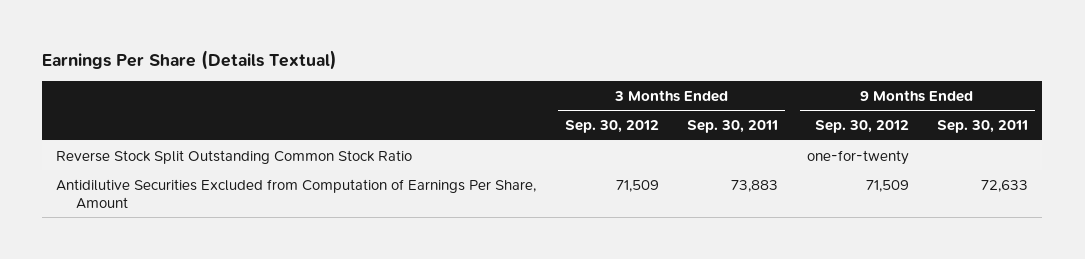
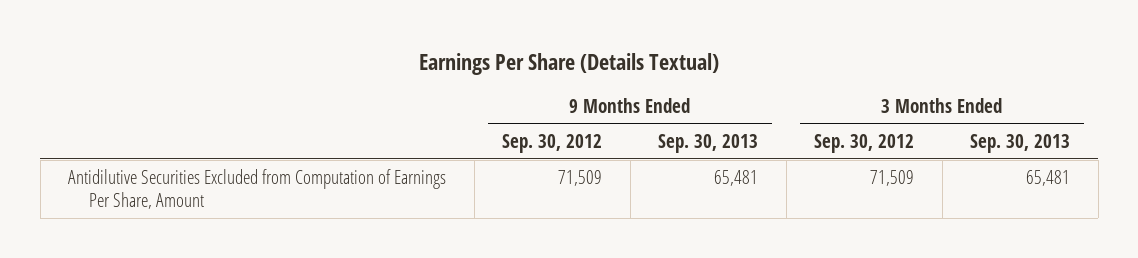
[687,120,779,134] Sep. 30, 2011 -> none
[937,120,1029,134] Sep. 30, 2011 -> none
none -> [658,134,759,154] Sep. 30, 2013
none -> [970,134,1071,154] Sep. 30, 2013
[56,149,413,164] Reverse Stock Split Outstanding Common Stock Ratio -> none

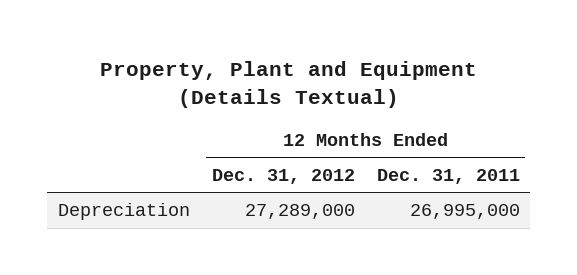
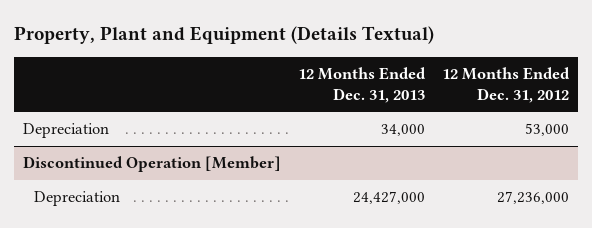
[376,168,520,184] Dec. 31, 2011 -> none
none -> [298,66,427,104] 12 Months Ended Dec. 31, 2013
[244,204,355,220] 27,289,000 -> [525,123,570,137] 53,000
none -> [22,156,281,173] Discontinued Operation [Member]
none -> [34,191,121,207] Depreciation

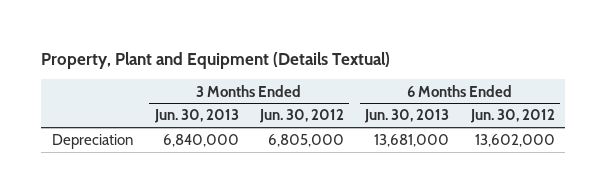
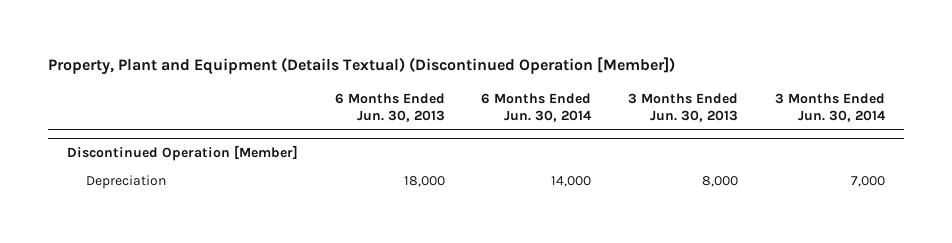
[41,51,391,69] Property, Plant and Equipment (Details Textual) -> [48,57,676,76] Property, Plant and Equipment (Details Textual) (Discontinued Operation [Member])
[258,109,344,124] Jun. 30, 2012 -> none
[469,109,555,124] Jun. 30, 2012 -> none
none -> [481,92,593,122] 6 Months Ended Jun. 30, 2014
none -> [775,92,887,122] 3 Months Ended Jun. 30, 2014
none -> [66,144,298,161] Discontinued Operation [Member]
[162,134,239,148] 6,840,000 -> [702,176,739,188] 8,000
[374,134,450,148] 13,681,000 -> [403,176,445,188] 18,000

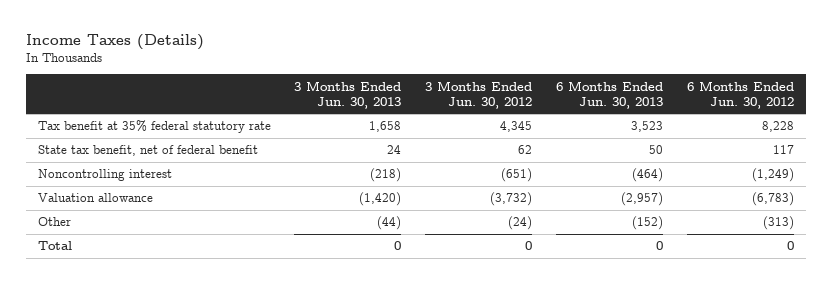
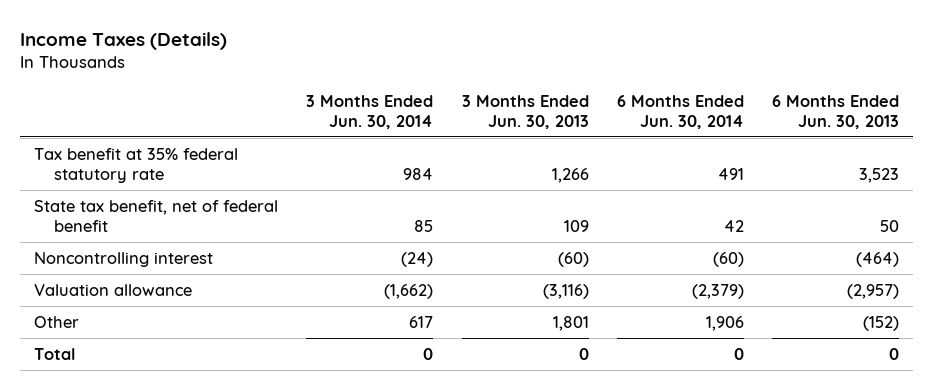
[425,80,533,109] 3 Months Ended Jun. 30, 2012 -> none
[686,80,794,109] 6 Months Ended Jun. 30, 2012 -> none
none -> [306,94,434,129] 3 Months Ended Jun. 30, 2014
none -> [616,94,744,129] 6 Months Ended Jun. 30, 2014
[369,121,402,133] 1,658 -> [551,167,589,183] 1,266
[387,145,402,155] 24 -> [563,219,589,232] 109
[370,168,402,183] (218) -> [557,252,589,268] (60)
[359,192,402,207] (1,420) -> [542,284,589,300] (3,116)
[377,216,402,231] (44) -> [552,316,589,332] 1,801

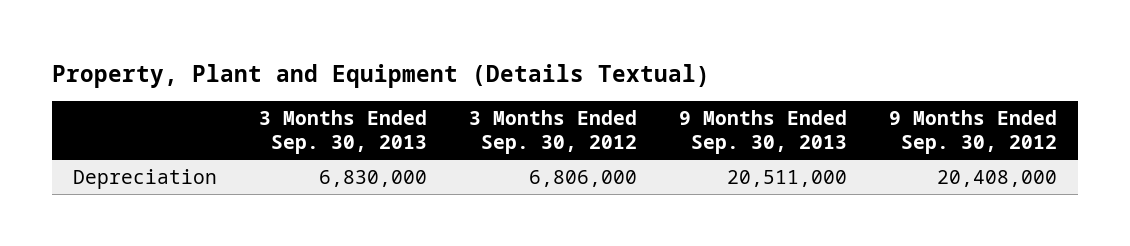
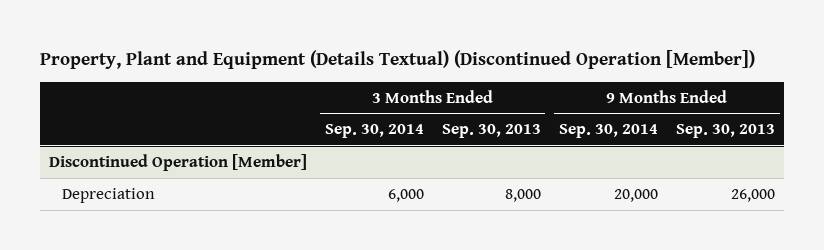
[51,63,710,88] Property, Plant and Equipment (Details Textual) -> [39,50,755,70] Property, Plant and Equipment (Details Textual) (Discontinued Operation [Member])
[468,110,637,155] 3 Months Ended Sep. 30, 2012 -> none
[889,110,1058,155] 9 Months Ended Sep. 30, 2012 -> none
none -> [324,124,424,139] Sep. 30, 2014
none -> [558,124,658,139] Sep. 30, 2014
none -> [48,153,307,171] Discontinued Operation [Member]
[318,169,427,187] 6,830,000 -> [504,188,541,202] 8,000
[727,169,848,187] 20,511,000 -> [730,188,775,202] 26,000

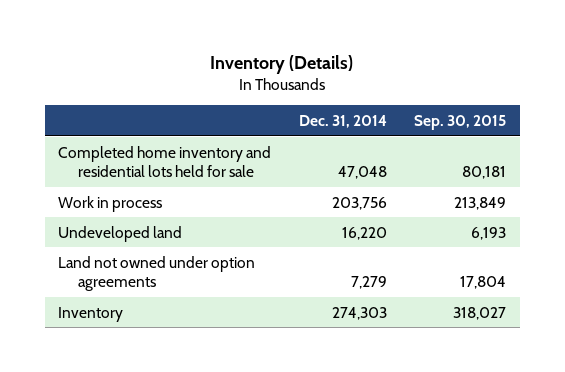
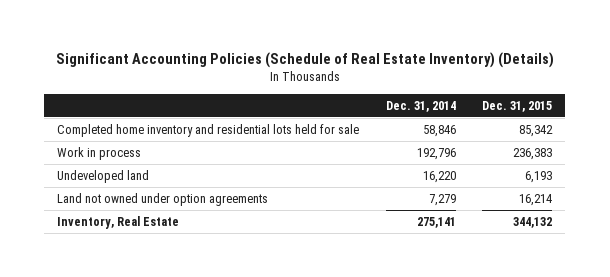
[210,54,354,74] Inventory (Details) -> [55,51,554,68] Significant Accounting Policies (Schedule of Real Estate Inventory) (Details)
[414,114,507,130] Sep. 30, 2015 -> none
none -> [482,100,553,112] Dec. 31, 2015
[337,165,387,179] 47,048 -> [422,124,456,137] 58,846
[331,196,387,210] 203,756 -> [416,147,456,160] 192,796
[58,306,124,322] Inventory -> [57,215,180,229] Inventory, Real Estate
[331,306,387,320] 274,303 -> [416,216,456,228] 275,141

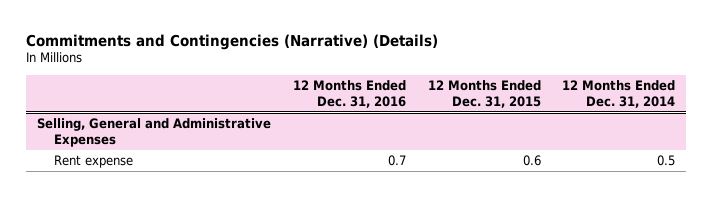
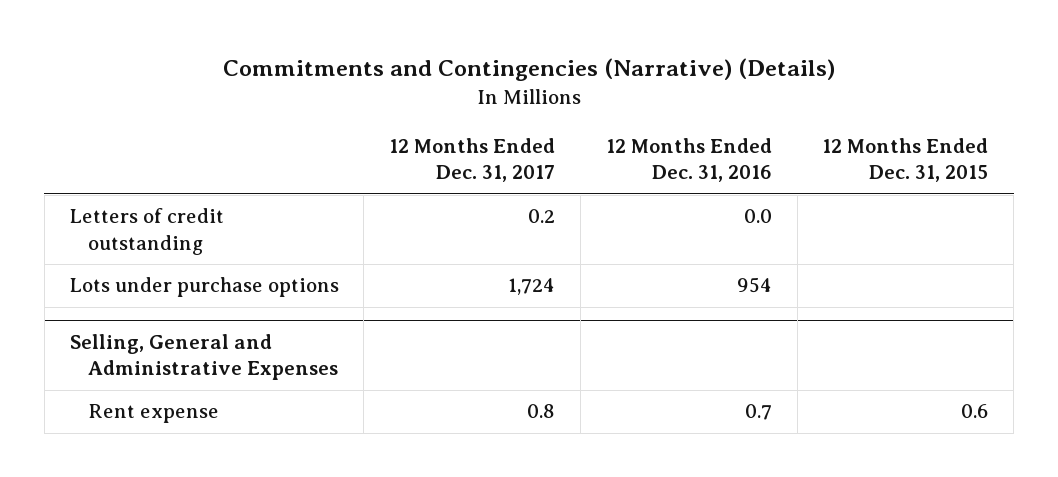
[562,80,676,108] 12 Months Ended Dec. 31, 2014 -> none
none -> [389,137,556,183] 12 Months Ended Dec. 31, 2017
none -> [69,208,224,256] Letters of credit outstanding
none -> [69,277,339,298] Lots under purchase options

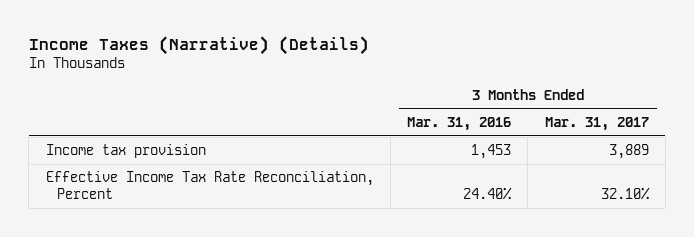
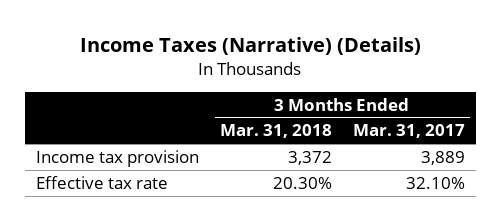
[407,116,512,131] Mar. 31, 2016 -> none
none -> [219,124,332,139] Mar. 31, 2018
[45,171,374,200] Effective Income Tax Rate Reconciliation, Percent -> [35,175,168,189] Effective tax rate

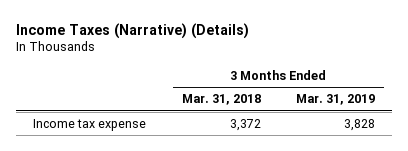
[353,124,466,139] Mar. 31, 2017 -> none
none -> [295,94,375,106] Mar. 31, 2019
[35,175,168,189] Effective tax rate -> none
[35,149,199,167] Income tax provision -> [33,119,147,132] Income tax expense

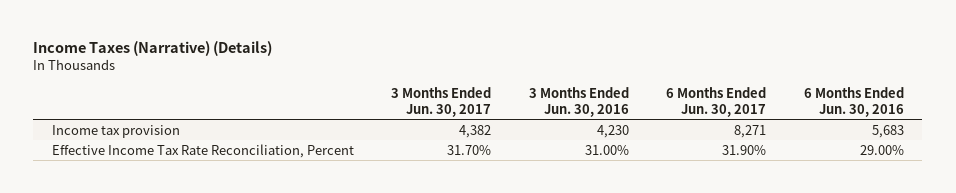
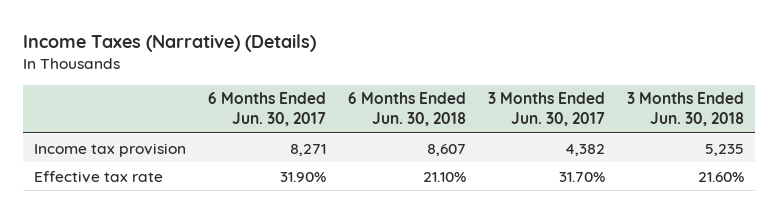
[528,86,629,118] 3 Months Ended Jun. 30, 2016 -> none
[803,86,904,118] 6 Months Ended Jun. 30, 2016 -> none
none -> [348,92,467,127] 6 Months Ended Jun. 30, 2018
none -> [627,92,745,127] 3 Months Ended Jun. 30, 2018
[52,143,355,158] Effective Income Tax Rate Reconciliation, Percent -> [34,170,164,183] Effective tax rate

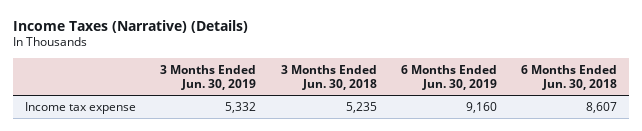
[208,92,327,127] 6 Months Ended Jun. 30, 2017 -> none
[488,92,606,127] 3 Months Ended Jun. 30, 2017 -> none
none -> [160,64,257,91] 3 Months Ended Jun. 30, 2019
none -> [400,64,497,91] 6 Months Ended Jun. 30, 2019
[34,170,164,183] Effective tax rate -> none
[34,142,187,157] Income tax provision -> [24,102,136,115] Income tax expense

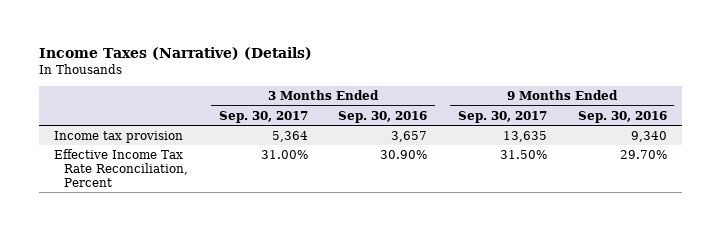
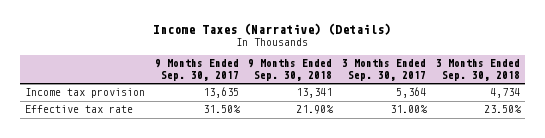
[338,110,428,123] Sep. 30, 2016 -> none
[577,110,667,123] Sep. 30, 2016 -> none
none -> [248,59,333,81] 9 Months Ended Sep. 30, 2018
none -> [435,59,520,81] 3 Months Ended Sep. 30, 2018
[54,149,188,187] Effective Income Tax Rate Reconciliation, Percent -> [24,105,133,114] Effective tax rate

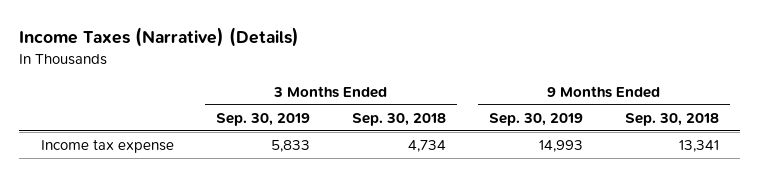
[154,59,239,81] 9 Months Ended Sep. 30, 2017 -> none
[342,59,427,81] 3 Months Ended Sep. 30, 2017 -> none
none -> [216,112,311,126] Sep. 30, 2019
none -> [488,112,583,126] Sep. 30, 2019
[24,105,133,114] Effective tax rate -> none
[24,88,145,99] Income tax provision -> [40,139,174,154] Income tax expense

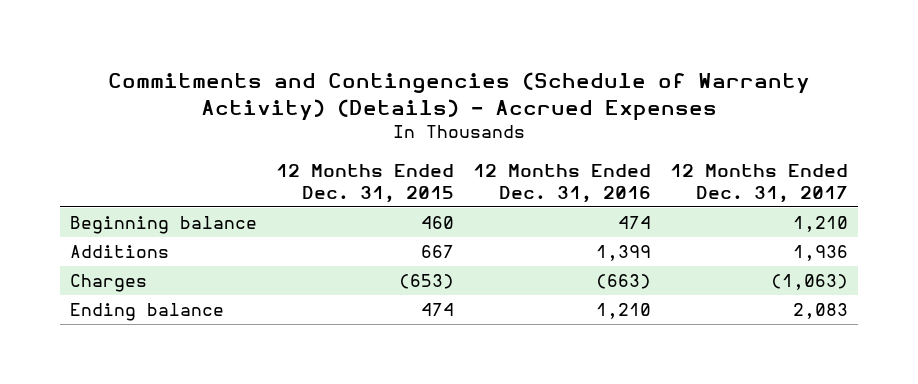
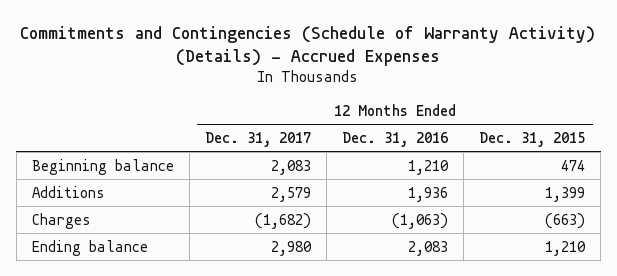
[421,216,455,230] 460 -> [561,159,586,171] 474
[618,216,652,230] 474 -> [408,159,450,175] 1,210
[793,216,849,233] 1,210 -> [270,159,311,175] 2,083
[421,245,455,259] 667 -> [545,186,586,202] 1,399
[596,245,652,262] 1,399 -> [408,186,449,202] 1,936
[793,245,849,262] 1,936 -> [270,186,311,202] 2,579
[399,274,455,290] (653) -> [545,212,586,229] (663)
[596,274,652,290] (663) -> [392,212,449,229] (1,063)
[771,274,849,291] (1,063) -> [254,212,311,229] (1,682)
[421,303,455,317] 474 -> [545,240,587,256] 1,210
[596,303,652,320] 1,210 -> [408,240,449,256] 2,083
[793,303,849,320] 2,083 -> [270,240,312,256] 2,980

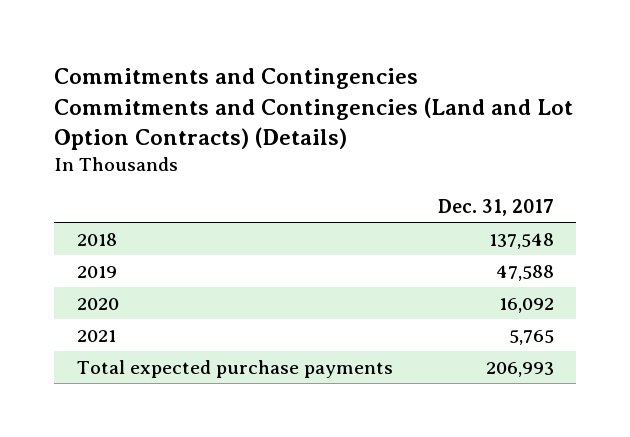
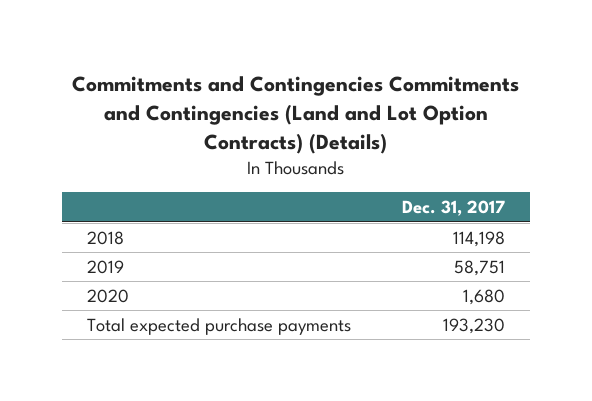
[76,329,116,342] 2021 -> none
[488,232,554,249] 137,548 -> [452,230,505,247] 114,198
[495,264,554,281] 47,588 -> [453,259,505,276] 58,751
[498,297,554,313] 16,092 -> [462,288,505,305] 1,680
[485,361,554,377] 206,993 -> [442,317,505,334] 193,230

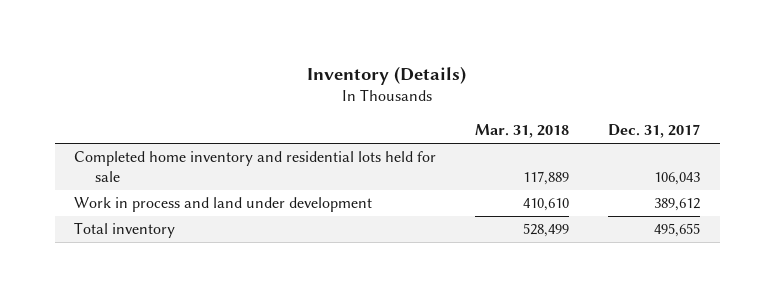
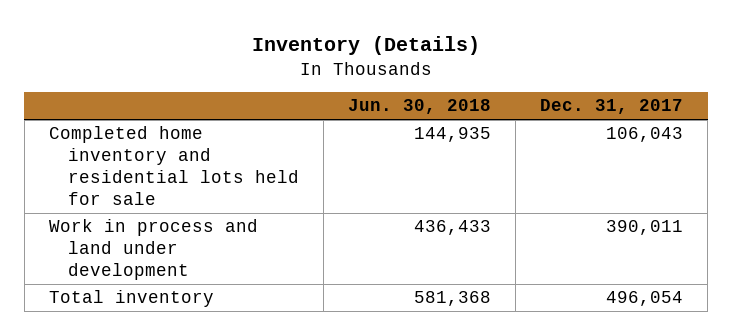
[475,124,570,139] Mar. 31, 2018 -> none
none -> [348,99,492,115] Jun. 30, 2018
[654,198,701,212] 389,612 -> [606,220,684,236] 390,011
[654,223,701,238] 495,655 -> [606,291,684,307] 496,054

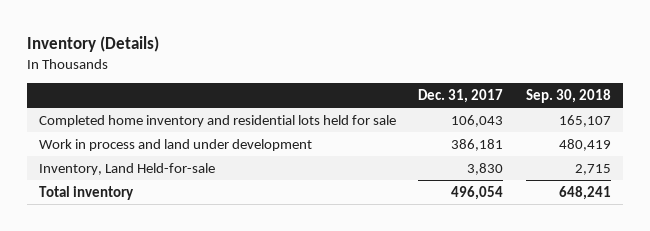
[348,99,492,115] Jun. 30, 2018 -> none
none -> [526,88,612,103] Sep. 30, 2018
[606,220,684,236] 390,011 -> [451,138,504,151] 386,181
none -> [38,162,215,175] Inventory, Land Held-for-sale

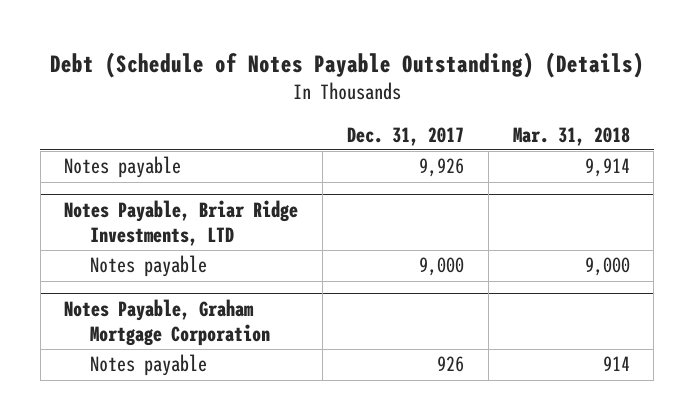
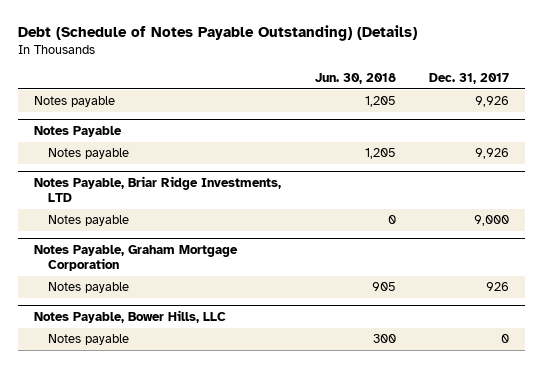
[512,126,630,146] Mar. 31, 2018 -> none
none -> [314,73,396,85] Jun. 30, 2018
none -> [34,125,123,137] Notes Payable
none -> [47,148,129,160] Notes payable
none -> [34,309,227,323] Notes Payable, Bower Hills, LLC
none -> [47,334,129,346] Notes payable

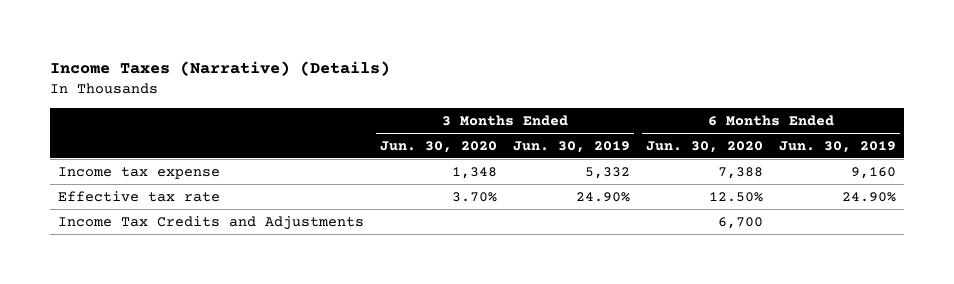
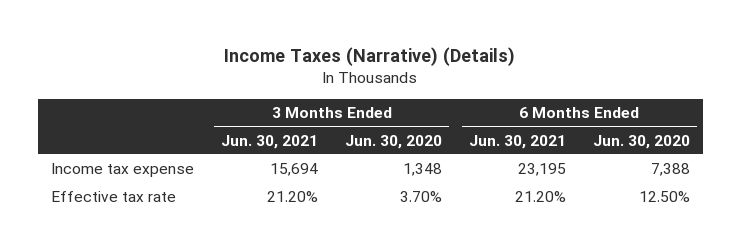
[512,140,630,153] Jun. 30, 2019 -> none
[778,140,896,153] Jun. 30, 2019 -> none
none -> [221,134,319,149] Jun. 30, 2021
none -> [468,134,566,149] Jun. 30, 2021
[58,215,365,230] Income Tax Credits and Adjustments -> none

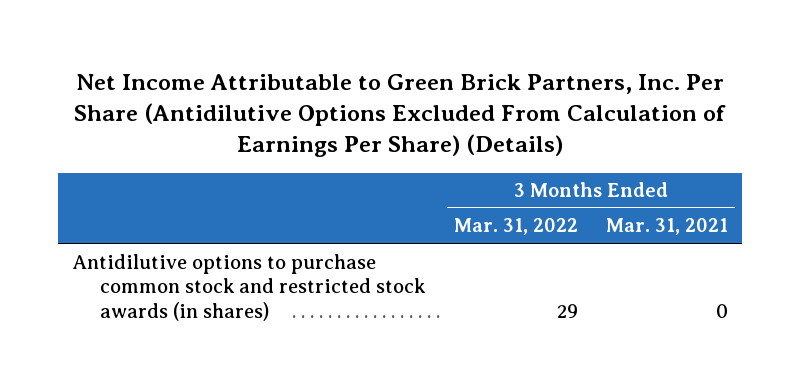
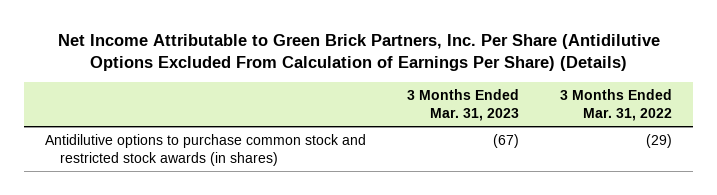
[605,218,728,236] Mar. 31, 2021 -> none
none -> [407,89,520,121] 3 Months Ended Mar. 31, 2023
[556,304,578,319] 29 -> [646,133,673,148] (29)

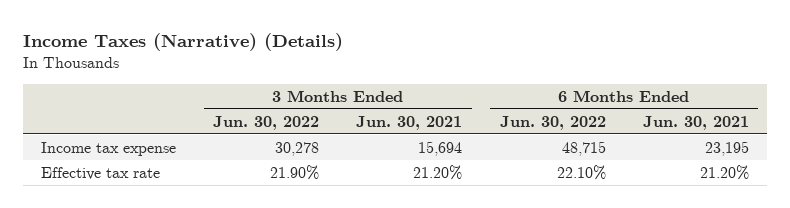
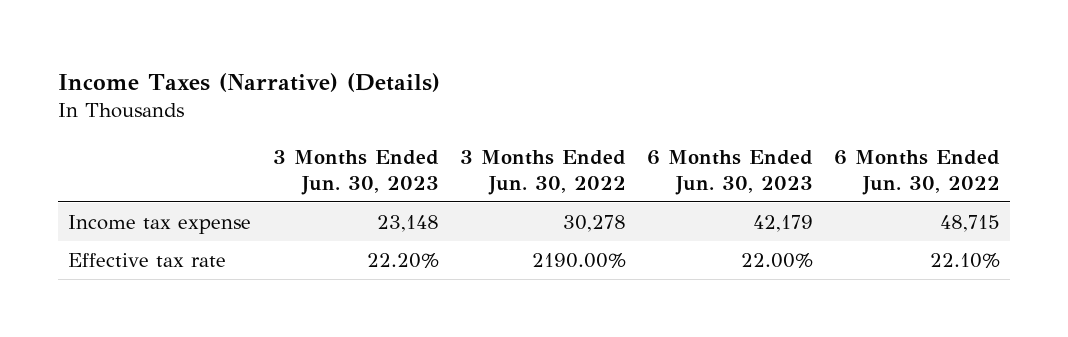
[356,115,463,130] Jun. 30, 2021 -> none
[642,115,749,130] Jun. 30, 2021 -> none
none -> [272,150,439,195] 3 Months Ended Jun. 30, 2023
none -> [646,150,813,195] 6 Months Ended Jun. 30, 2023
[270,164,320,180] 21.90% -> [531,253,626,269] 2190.00%

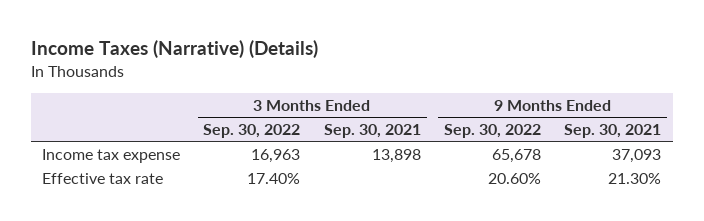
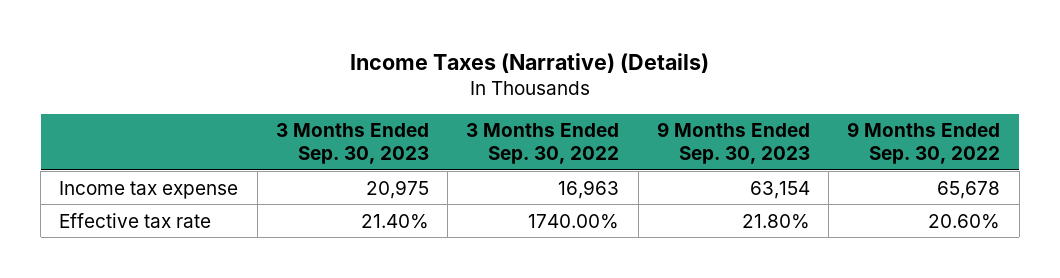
[323,123,421,138] Sep. 30, 2021 -> none
[564,123,662,138] Sep. 30, 2021 -> none
none -> [275,123,429,165] 3 Months Ended Sep. 30, 2023
none -> [656,122,810,165] 9 Months Ended Sep. 30, 2023
[247,172,301,184] 17.40% -> [528,213,620,229] 1740.00%

